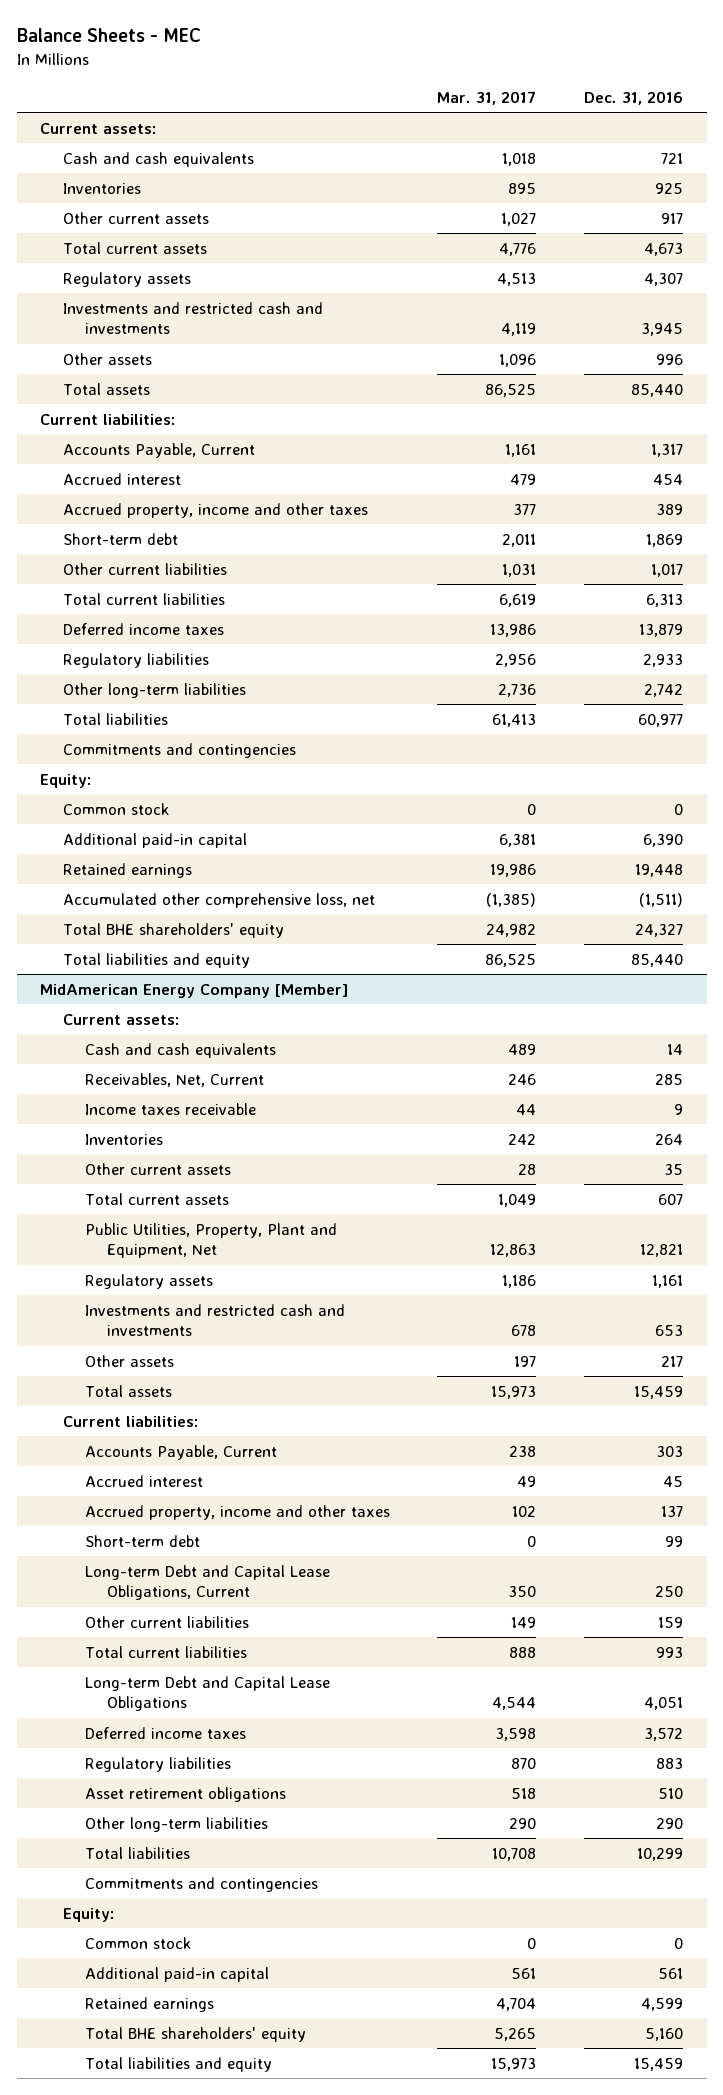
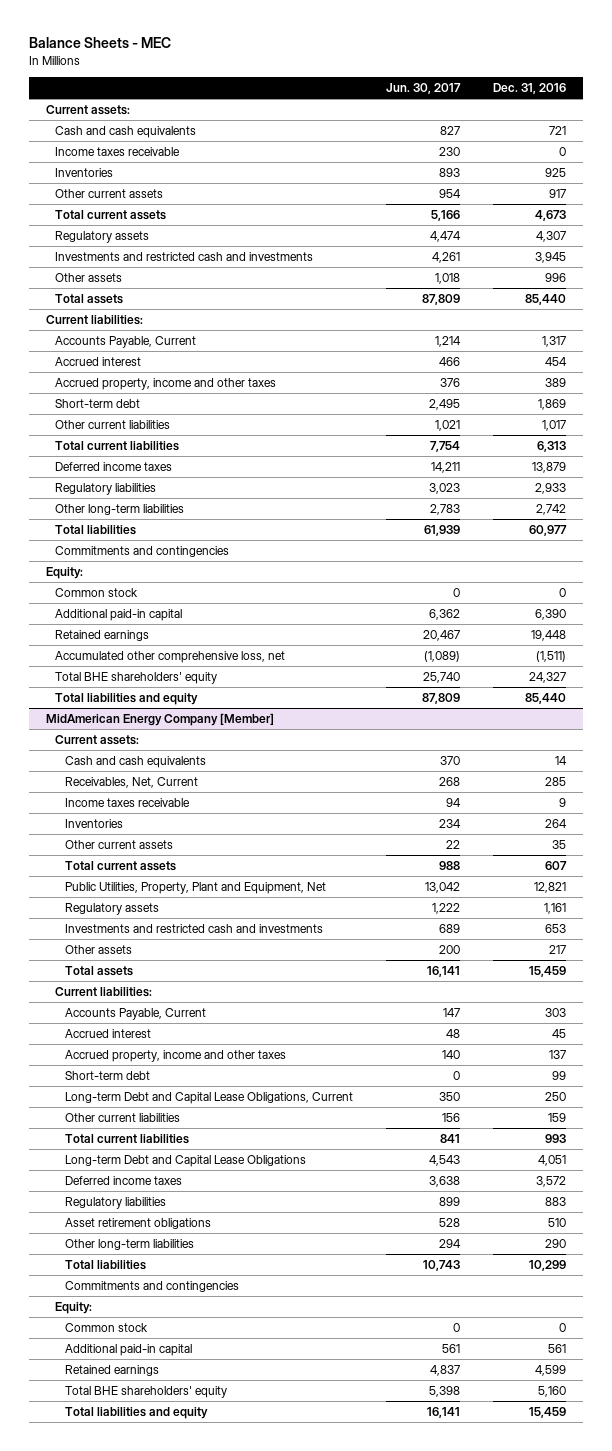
[437,90,537,105] Mar. 31, 2017 -> none
none -> [385,82,461,94] Jun. 30, 2017
none -> [55,146,181,156] Income taxes receivable

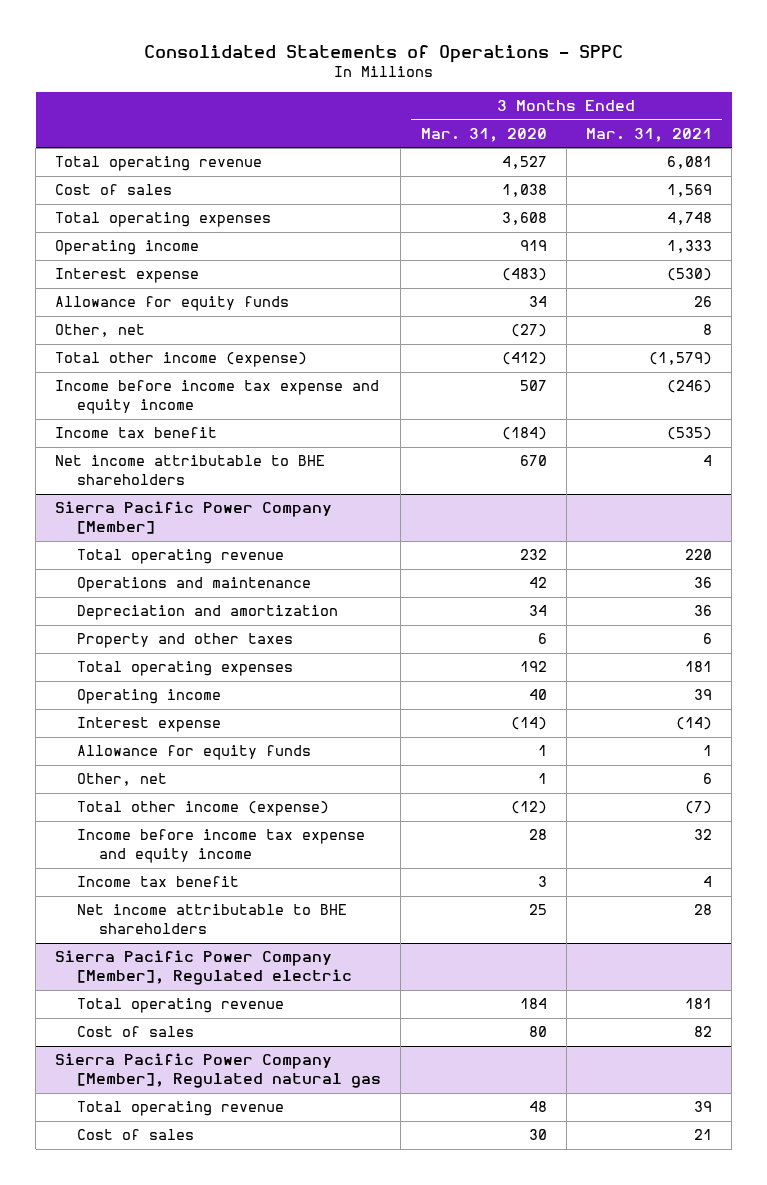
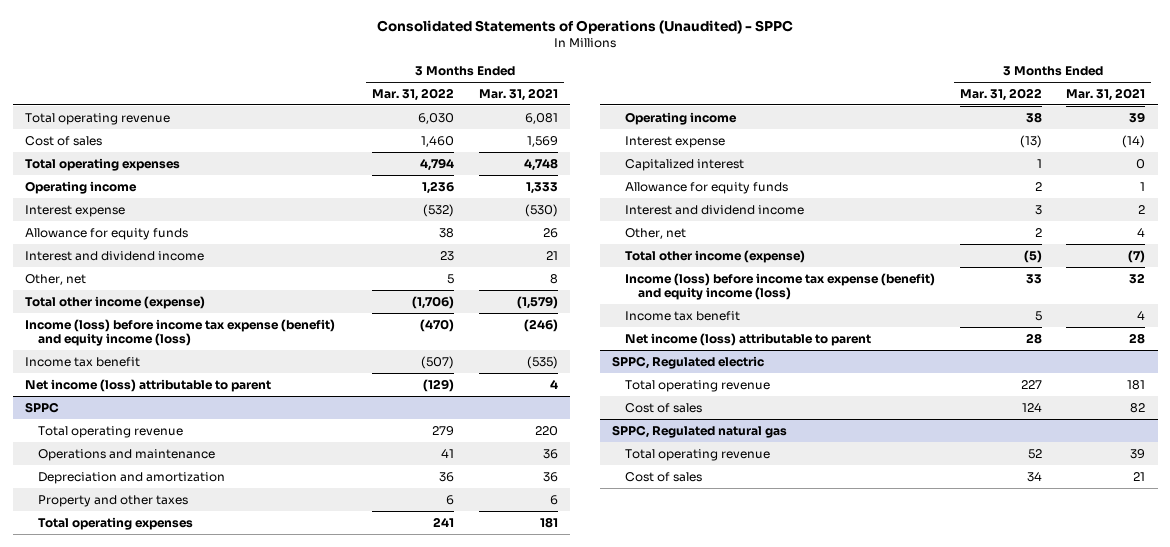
[143,44,623,63] Consolidated Statements of Operations - SPPC -> [377,20,794,35] Consolidated Statements of Operations (Unaudited) - SPPC
[420,127,547,142] Mar. 31, 2020 -> none
none -> [372,87,455,101] Mar. 31, 2022
none -> [24,250,204,261] Interest and dividend income
[55,380,380,414] Income before income tax expense and equity income -> [24,318,335,346] Income (loss) before income tax expense (benefit) and equity income (loss)
[55,455,326,485] Net income attributable to BHE shareholders -> [24,378,271,392] Net income (loss) attributable to parent
[55,501,333,534] Sierra Pacific Power Company [Member] -> [24,401,59,413] SPPC
none -> [625,158,745,171] Capitalized interest
none -> [625,204,805,215] Interest and dividend income
[703,773,713,785] 6 -> [1137,227,1146,237] 4
[77,829,366,863] Income before income tax expense and equity income -> [625,272,936,300] Income (loss) before income tax expense (benefit) and equity income (loss)
[55,950,353,985] Sierra Pacific Power Company [Member], Regulated electric -> none
[77,904,348,934] Net income attributable to BHE shareholders -> [625,332,872,346] Net income (loss) attributable to parent
none -> [612,355,765,369] SPPC, Regulated electric
[55,1053,382,1088] Sierra Pacific Power Company [Member], Regulated natural gas -> none
none -> [612,424,788,438] SPPC, Regulated natural gas

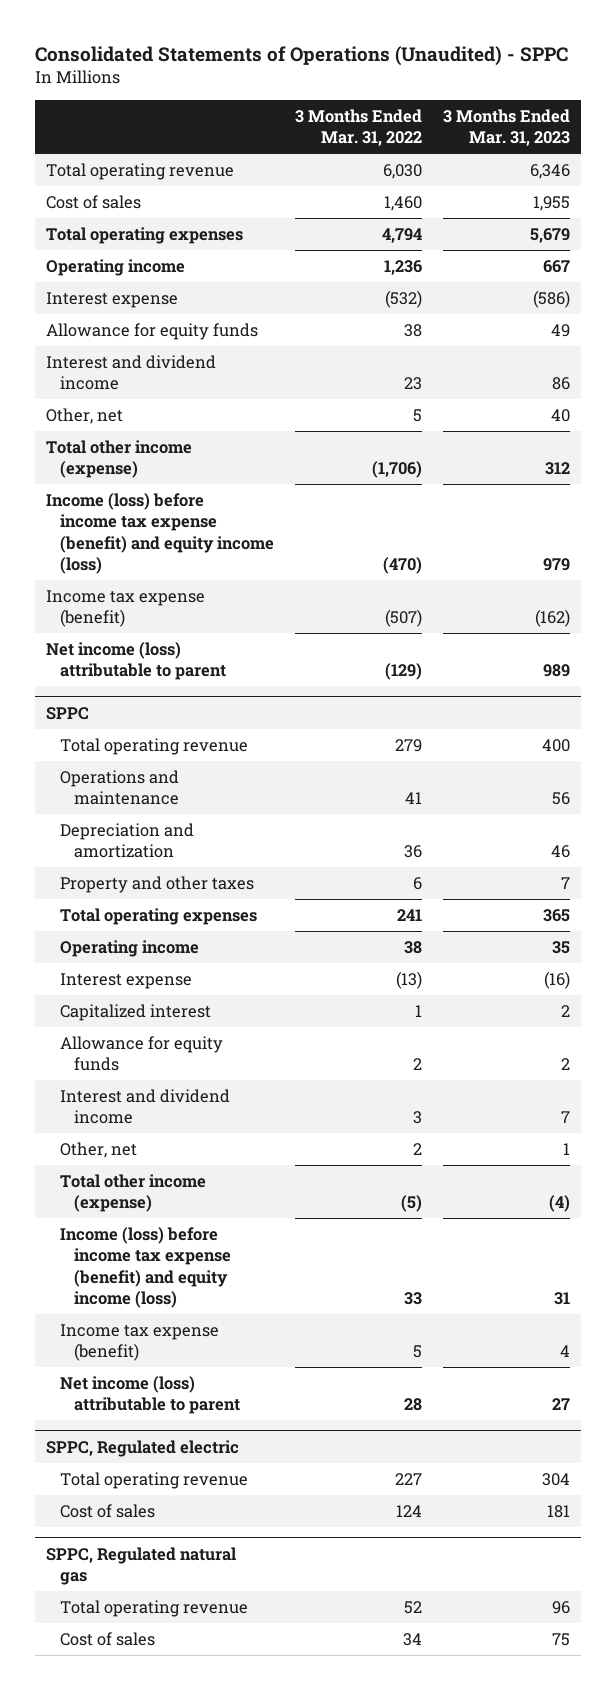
[478,87,558,101] Mar. 31, 2021 -> none
none -> [443,108,571,147] 3 Months Ended Mar. 31, 2023
[24,356,140,367] Income tax benefit -> [45,589,205,628] Income tax expense (benefit)
[625,310,741,321] Income tax benefit -> [59,1323,219,1362] Income tax expense (benefit)

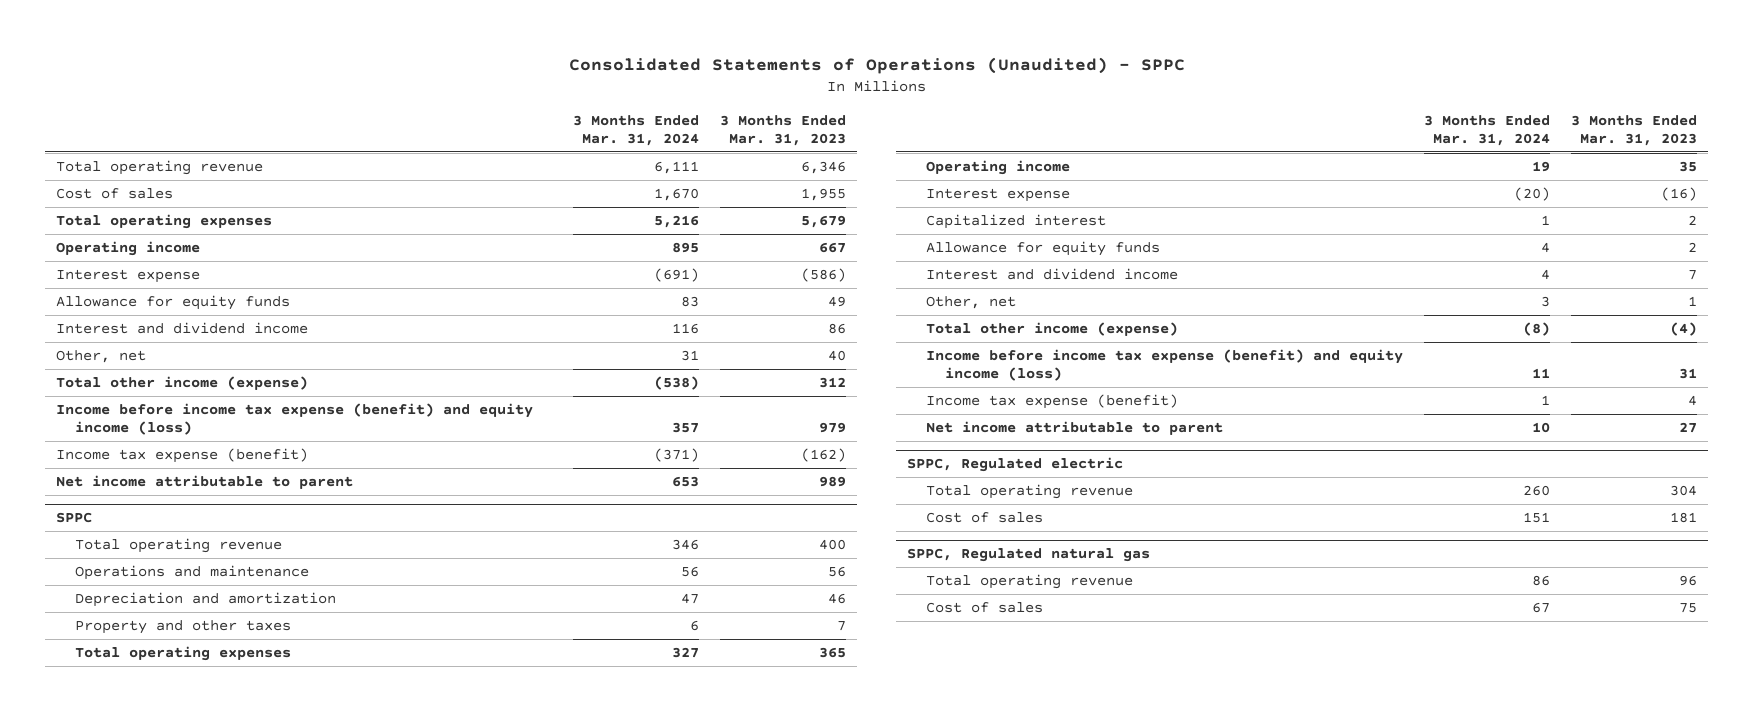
[295,108,423,147] 3 Months Ended Mar. 31, 2022 -> none
none -> [573,114,700,146] 3 Months Ended Mar. 31, 2024
[45,492,274,574] Income (loss) before income tax expense (benefit) and equity income (loss) -> [56,402,534,436] Income before income tax expense (benefit) and equity income (loss)
[45,641,226,681] Net income (loss) attributable to parent -> [56,474,354,489] Net income attributable to parent
[59,1226,231,1308] Income (loss) before income tax expense (benefit) and equity income (loss) -> [925,348,1403,382] Income before income tax expense (benefit) and equity income (loss)
[59,1375,240,1415] Net income (loss) attributable to parent -> [925,420,1223,435] Net income attributable to parent

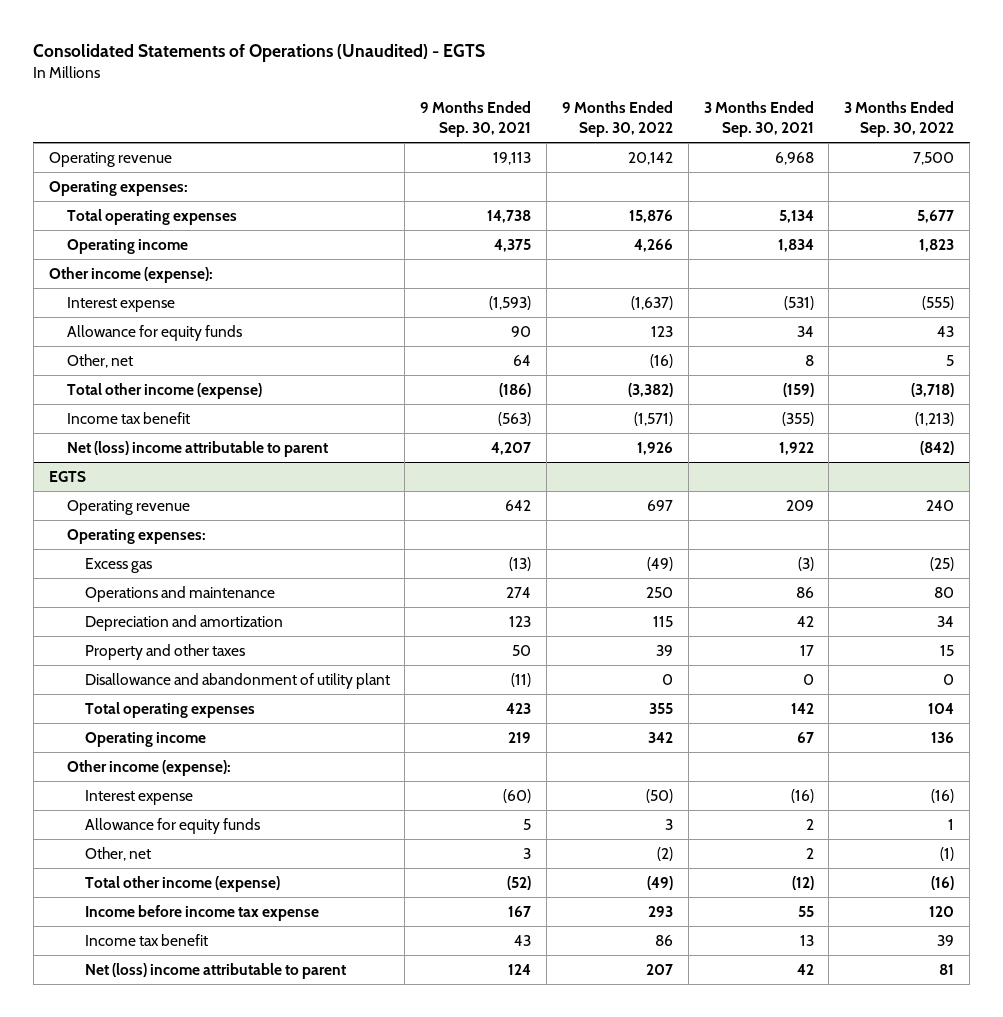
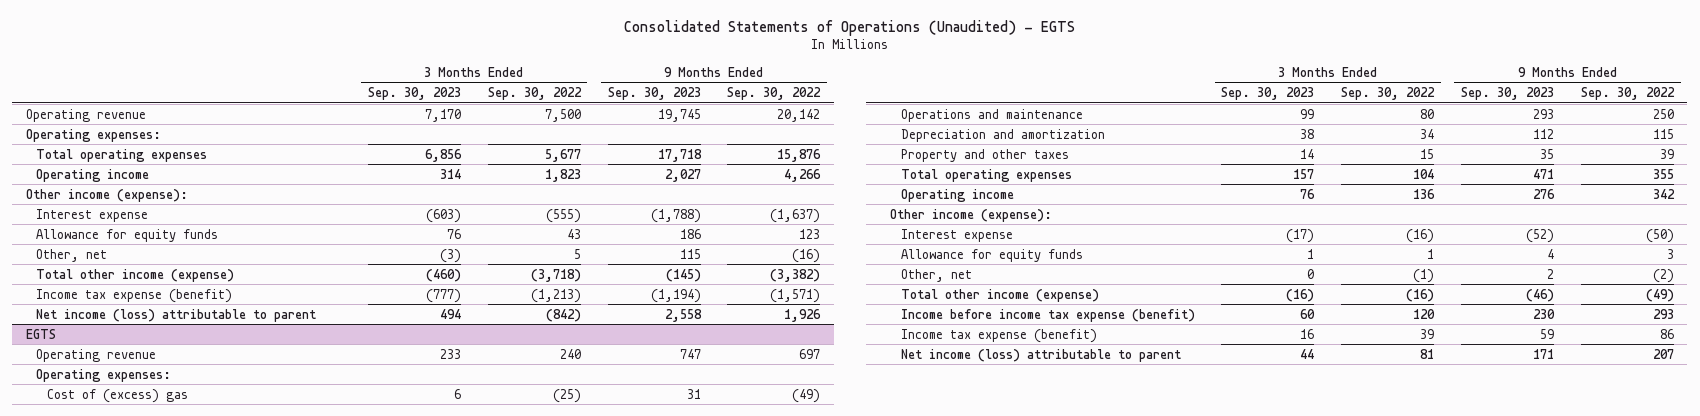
[420,101,532,137] 9 Months Ended Sep. 30, 2021 -> none
[703,101,814,137] 3 Months Ended Sep. 30, 2021 -> none
none -> [367,86,461,100] Sep. 30, 2023
none -> [607,86,701,100] Sep. 30, 2023
[66,412,190,425] Income tax benefit -> [36,288,233,303] Income tax expense (benefit)
[66,441,328,458] Net (loss) income attributable to parent -> [36,308,317,322] Net income (loss) attributable to parent
[84,558,152,574] Excess gas -> [46,388,188,403] Cost of (excess) gas
[84,673,390,690] Disallowance and abandonment of utility plant -> none
[84,905,319,922] Income before income tax expense -> [900,308,1195,322] Income before income tax expense (benefit)
[84,934,208,947] Income tax benefit -> [900,328,1097,343] Income tax expense (benefit)
[84,963,346,980] Net (loss) income attributable to parent -> [900,348,1181,362] Net income (loss) attributable to parent

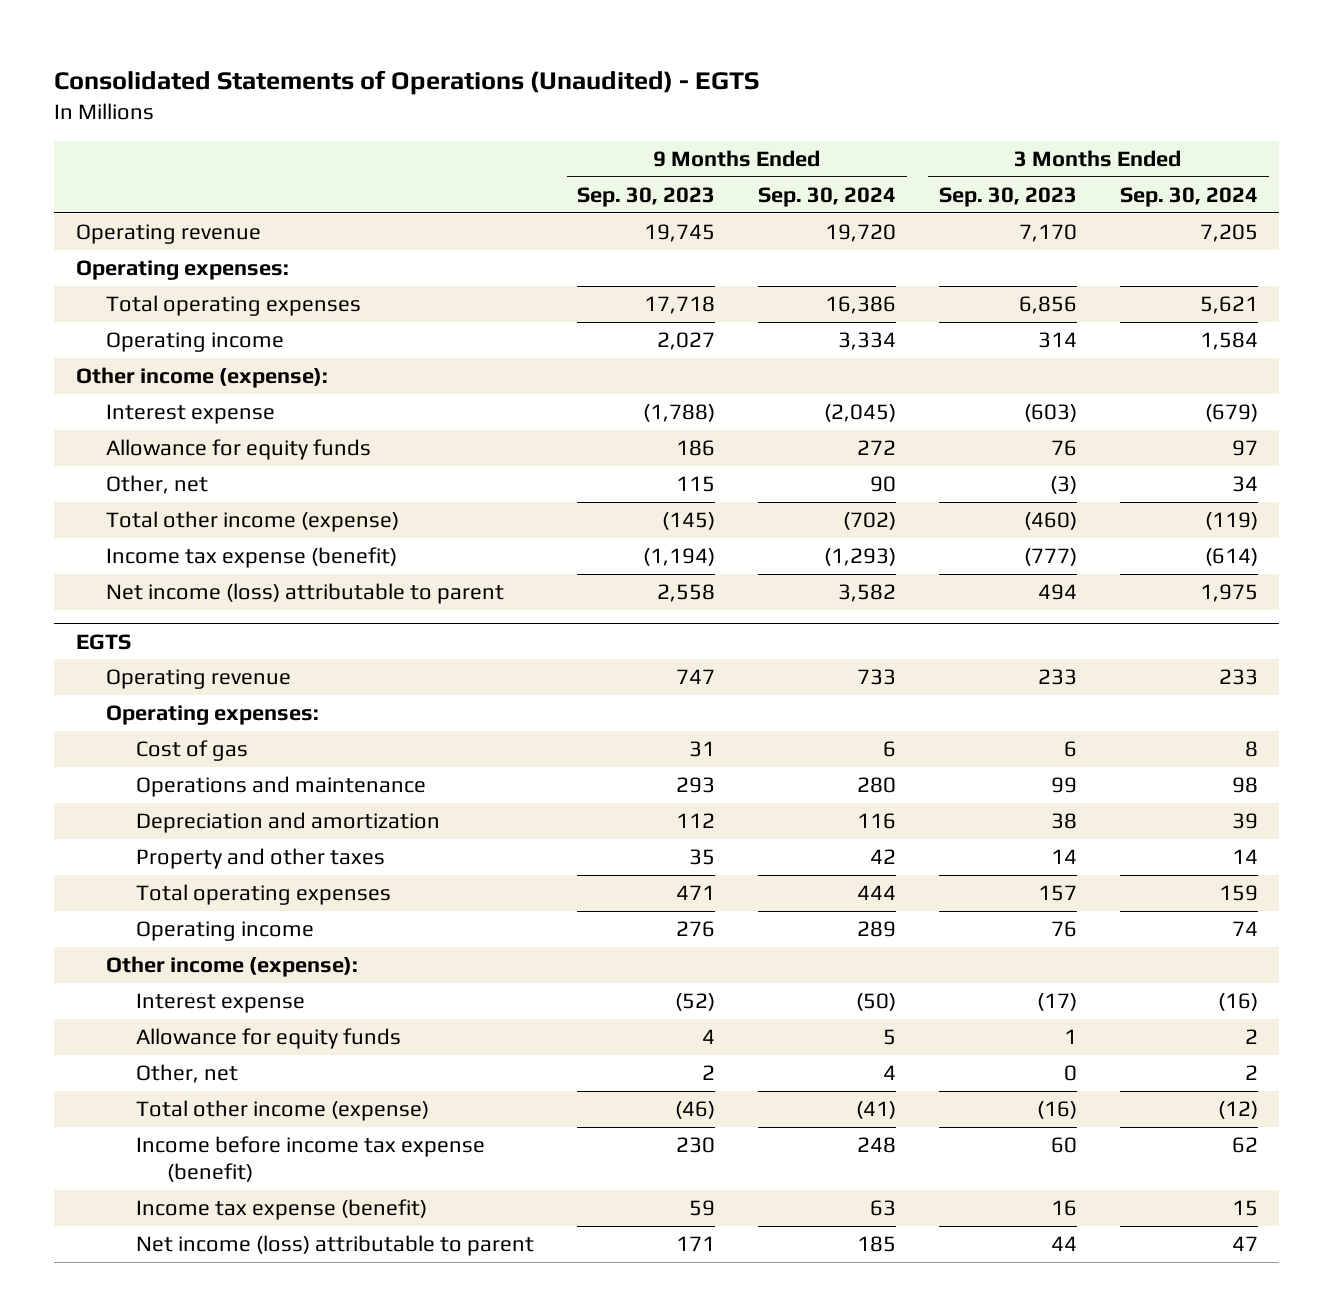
[487,86,582,100] Sep. 30, 2022 -> none
[727,86,822,100] Sep. 30, 2022 -> none
none -> [758,187,897,208] Sep. 30, 2024
none -> [1119,187,1258,208] Sep. 30, 2024
[46,388,188,403] Cost of (excess) gas -> [136,740,249,762] Cost of gas

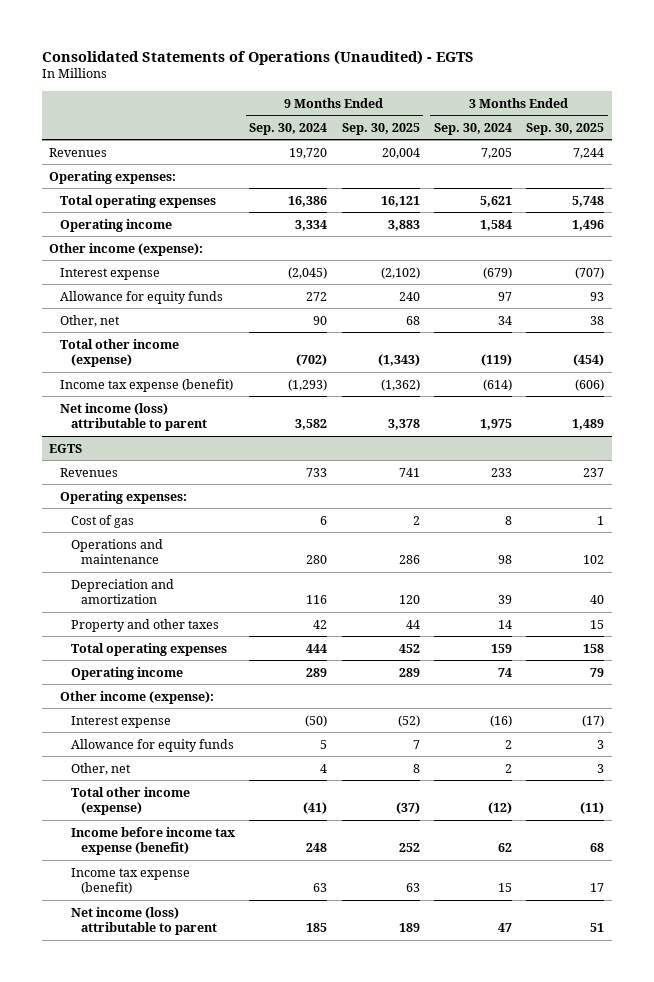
[577,187,716,208] Sep. 30, 2023 -> none
[939,187,1078,208] Sep. 30, 2023 -> none
none -> [341,122,420,135] Sep. 30, 2025
none -> [526,122,605,135] Sep. 30, 2025
[75,224,261,245] Operating revenue -> [49,147,108,157] Revenues
[106,669,292,690] Operating revenue -> [60,467,119,477] Revenues

